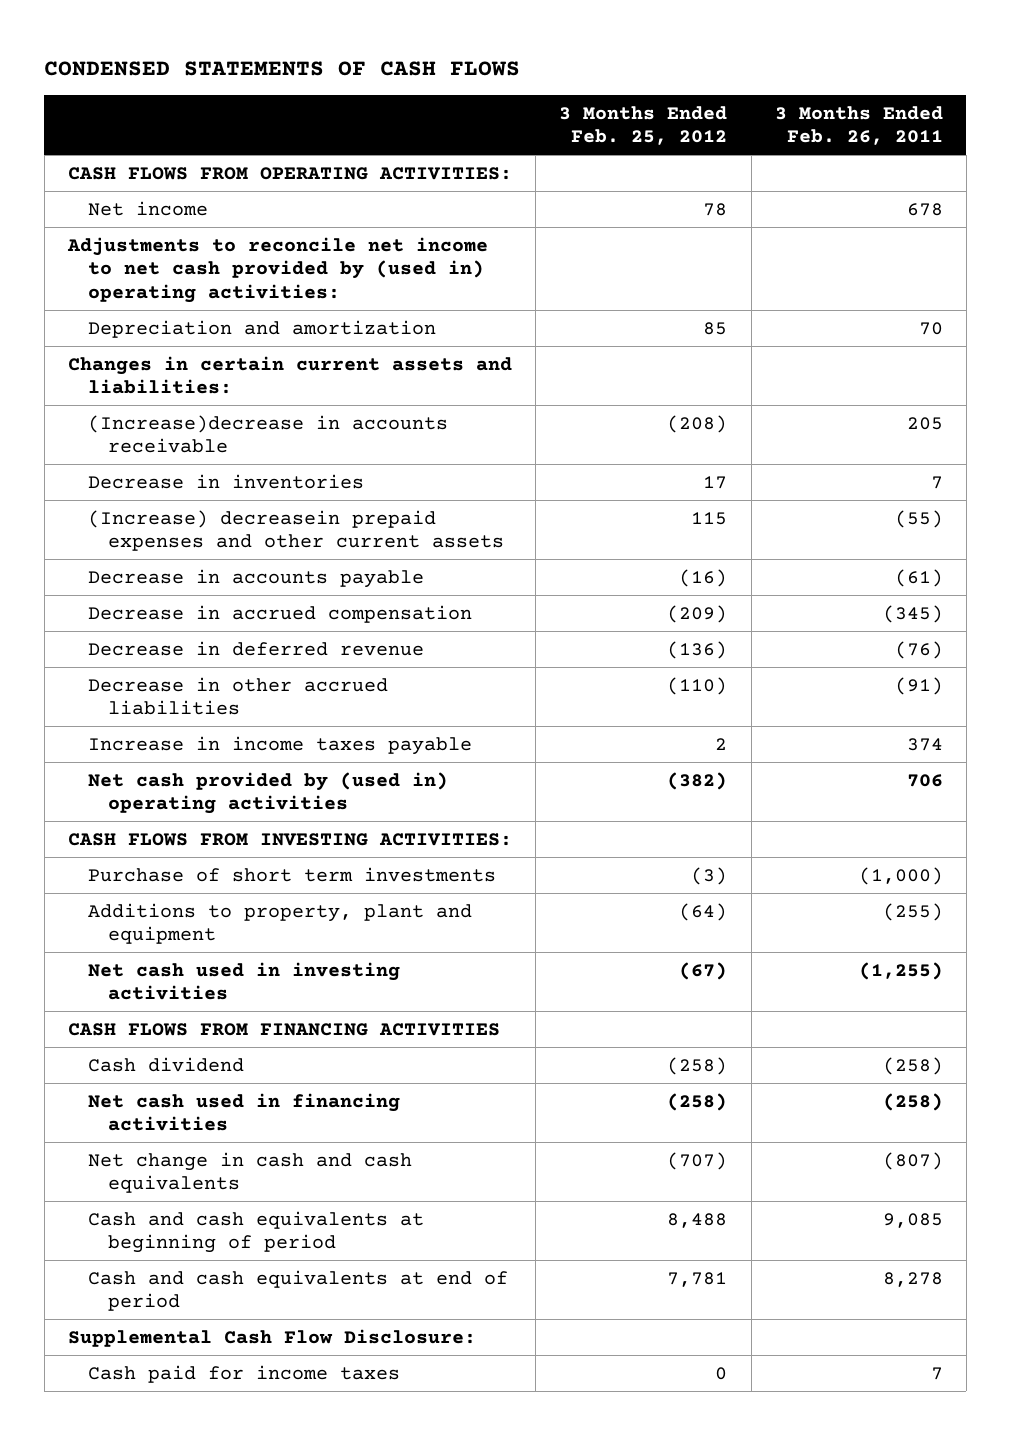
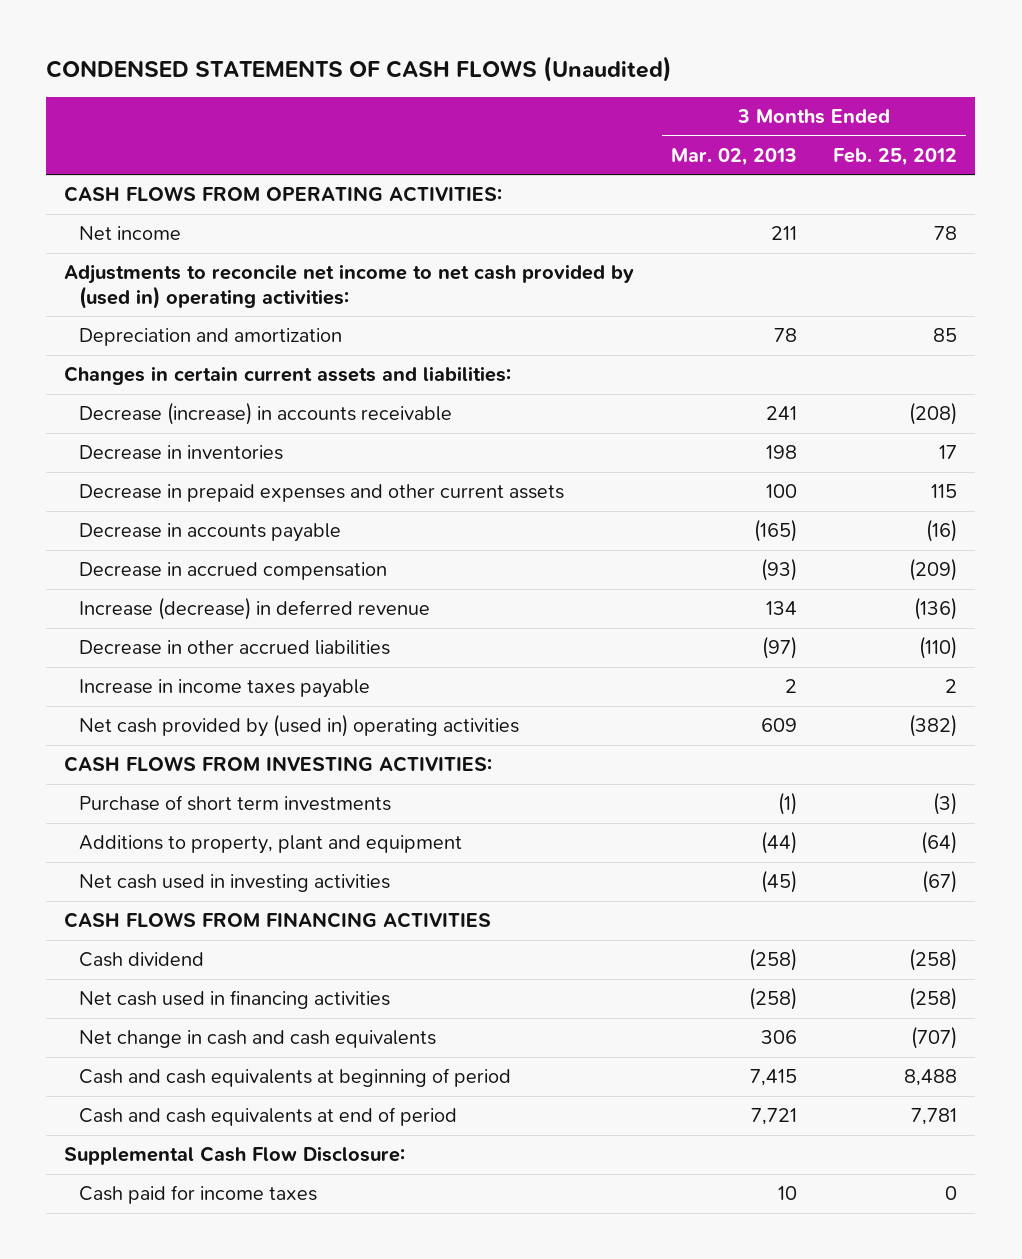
[44,60,521,76] CONDENSED STATEMENTS OF CASH FLOWS -> [46,56,673,83] CONDENSED STATEMENTS OF CASH FLOWS (Unaudited)
[774,105,943,146] 3 Months Ended Feb. 26, 2011 -> none
none -> [670,147,797,166] Mar. 02, 2013
[88,414,449,454] (Increase)decrease in accounts receivable -> [78,402,452,426] Decrease (increase) in accounts receivable
[88,509,505,552] (Increase) decreasein prepaid expenses and other current assets -> [78,484,564,503] Decrease in prepaid expenses and other current assets
[88,640,425,656] Decrease in deferred revenue -> [78,597,430,621] Increase (decrease) in deferred revenue

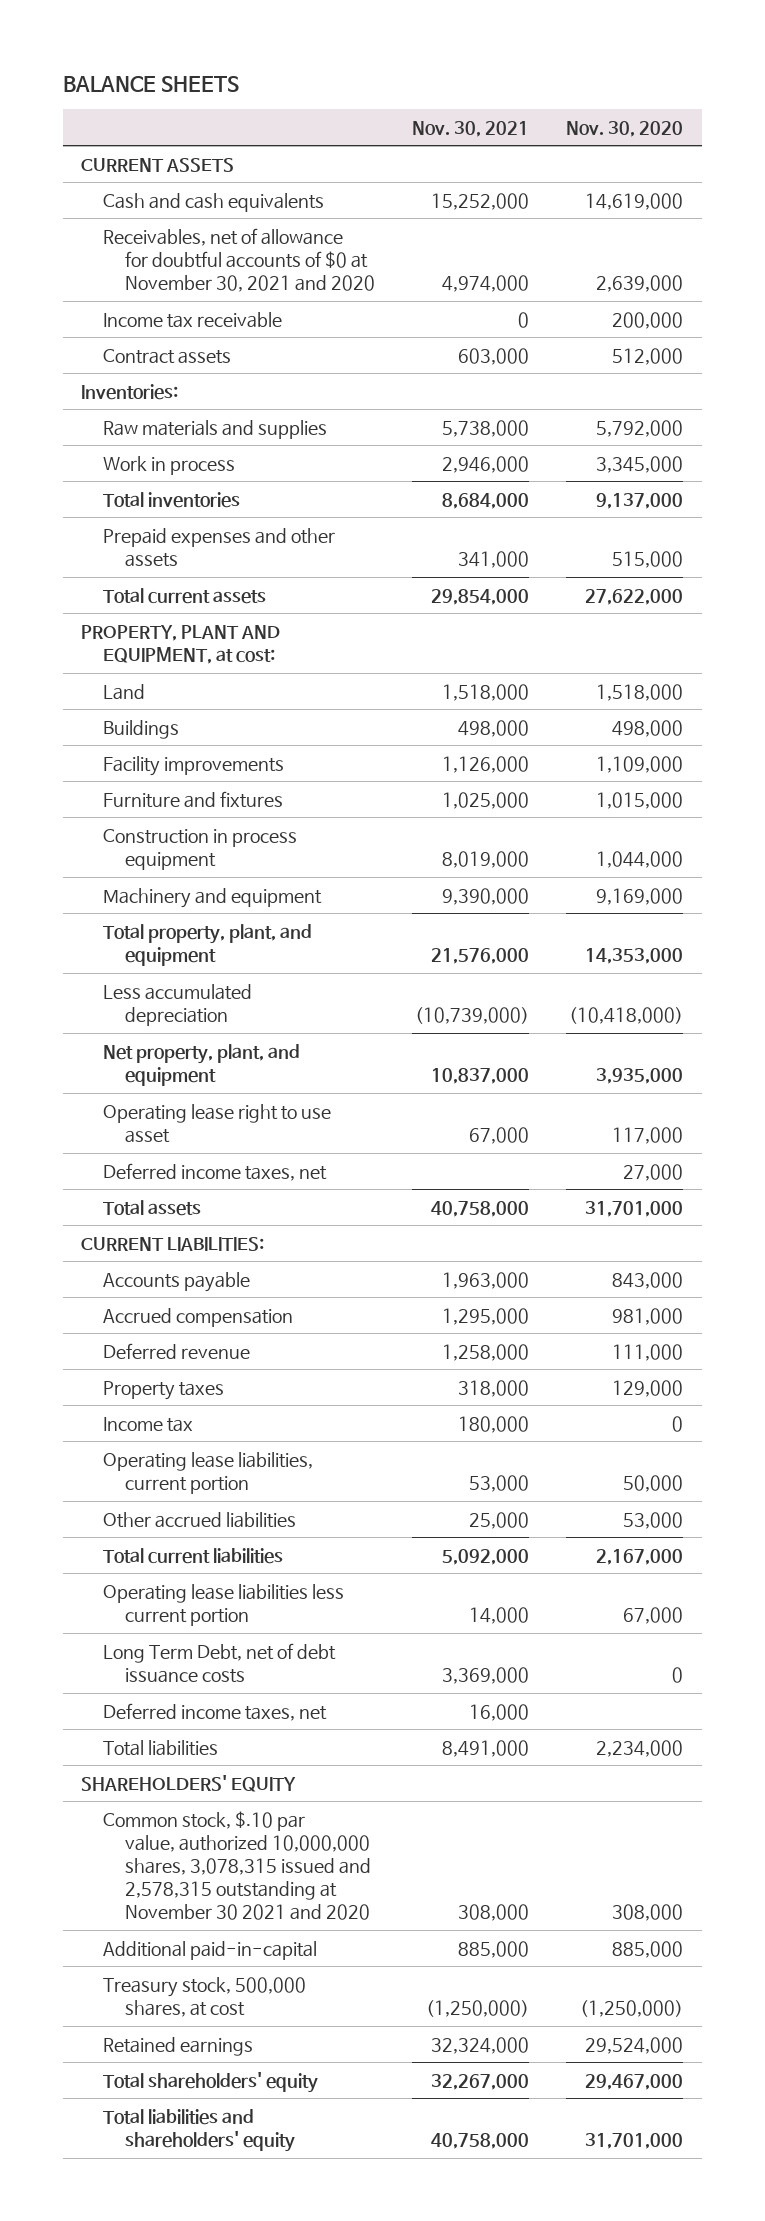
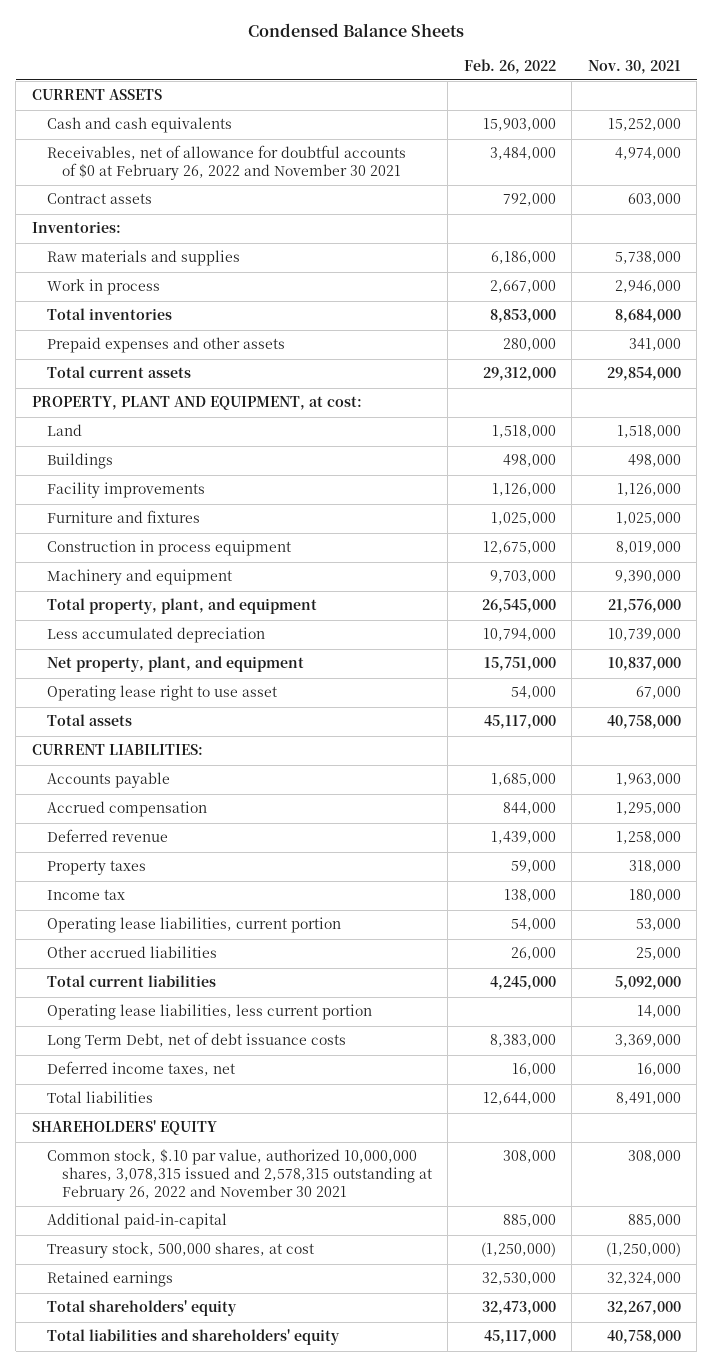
[62,75,239,92] BALANCE SHEETS -> [248,23,465,38] Condensed Balance Sheets
[566,120,684,137] Nov. 30, 2020 -> none
none -> [463,58,556,74] Feb. 26, 2022
[103,311,283,328] Income tax receivable -> none
[103,227,376,293] Receivables, net of allowance for doubtful accounts of $0 at November 30, 2021 and 2020 -> [46,145,406,181] Receivables, net of allowance for doubtful accounts of $0 at February 26, 2022 and November 30 2021
[415,1006,530,1024] (10,739,000) -> [607,628,681,642] 10,739,000
[103,1162,328,1181] Deferred income taxes, net -> none
[103,1583,345,1626] Operating lease liabilities less current portion -> [46,1004,372,1021] Operating lease liabilities, less current portion
[103,1810,372,1921] Common stock, $.10 par value, authorized 10,000,000 shares, 3,078,315 issued and 2,578,315 outstanding at November 30 2021 and 2020 -> [46,1149,432,1201] Common stock, $.10 par value, authorized 10,000,000 shares, 3,078,315 issued and 2,578,315 outstanding at February 26, 2022 and November 30 2021

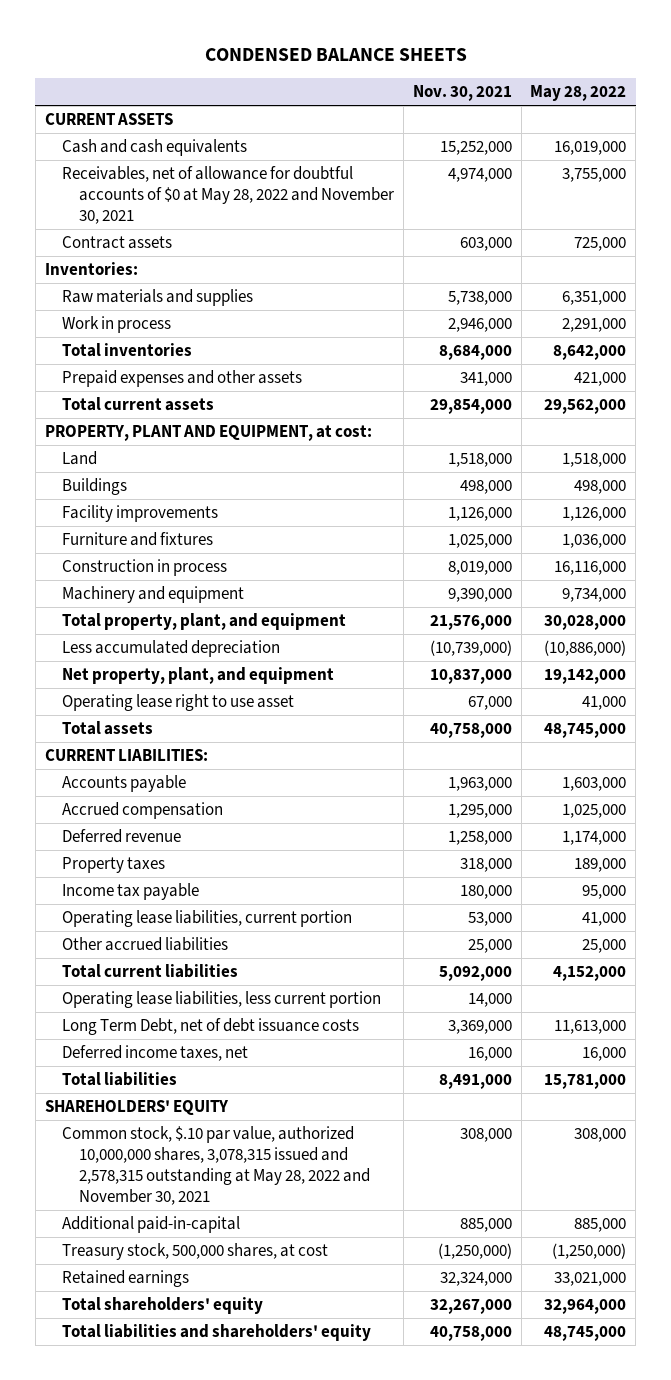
[248,23,465,38] Condensed Balance Sheets -> [204,48,467,62] CONDENSED BALANCE SHEETS
[463,58,556,74] Feb. 26, 2022 -> none
none -> [530,85,627,102] May 28, 2022
[46,145,406,181] Receivables, net of allowance for doubtful accounts of $0 at February 26, 2022 and November 30 2021 -> [61,166,395,224] Receivables, net of allowance for doubtful accounts of $0 at May 28, 2022 and November 30, 2021
[46,540,291,557] Construction in process equipment -> [61,559,227,577] Construction in process
[607,628,681,642] 10,739,000 -> [429,640,512,657] (10,739,000)
[46,889,125,901] Income tax -> [61,883,199,901] Income tax payable
[46,1149,432,1201] Common stock, $.10 par value, authorized 10,000,000 shares, 3,078,315 issued and 2,578,315 outstanding at February 26, 2022 and November 30 2021 -> [61,1126,371,1205] Common stock, $.10 par value, authorized 10,000,000 shares, 3,078,315 issued and 2,578,315 outstanding at May 28, 2022 and November 30, 2021

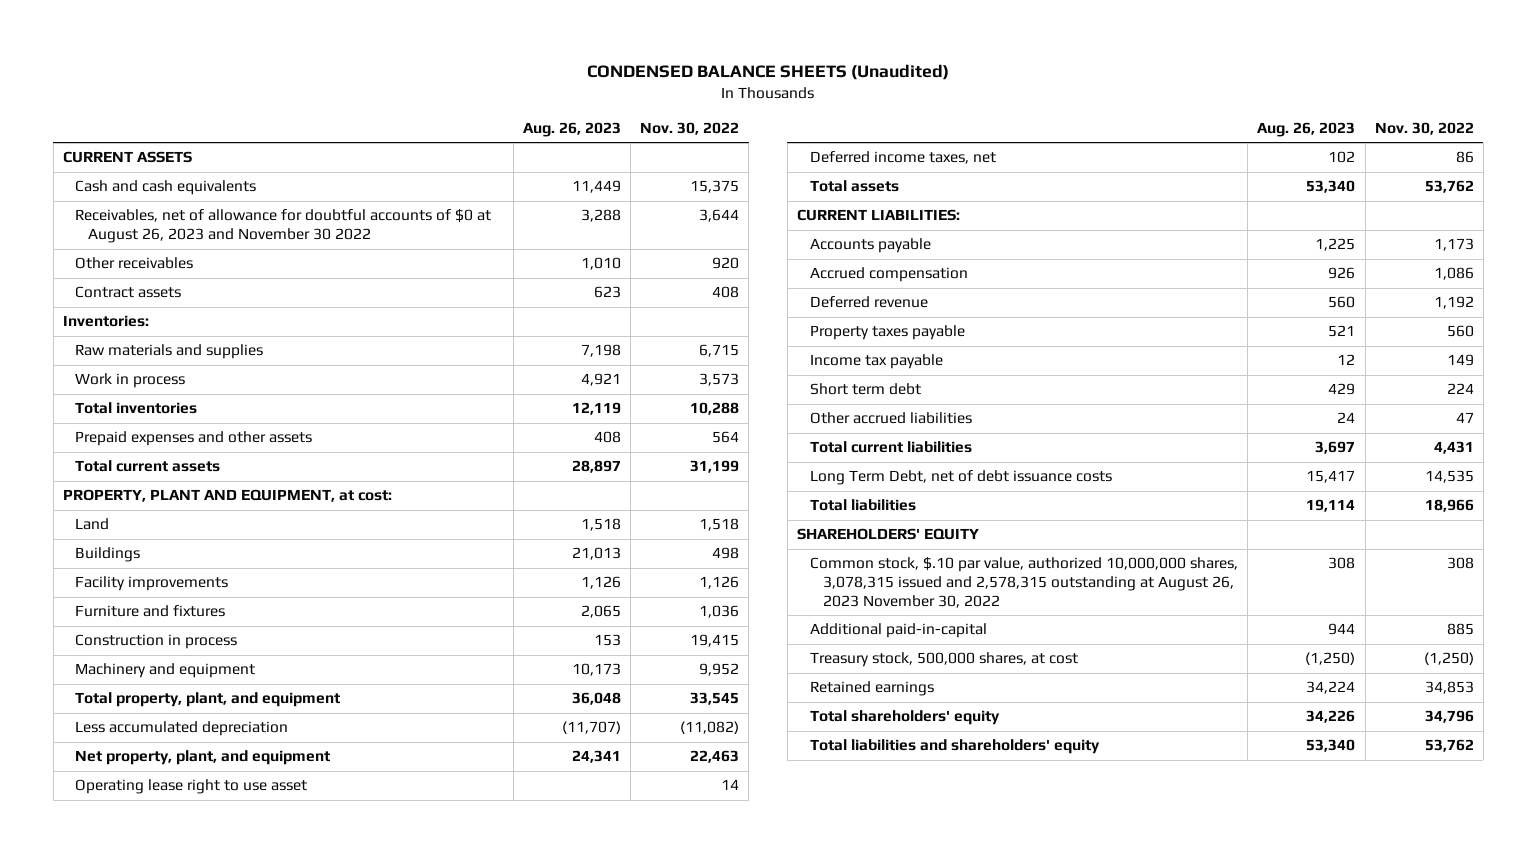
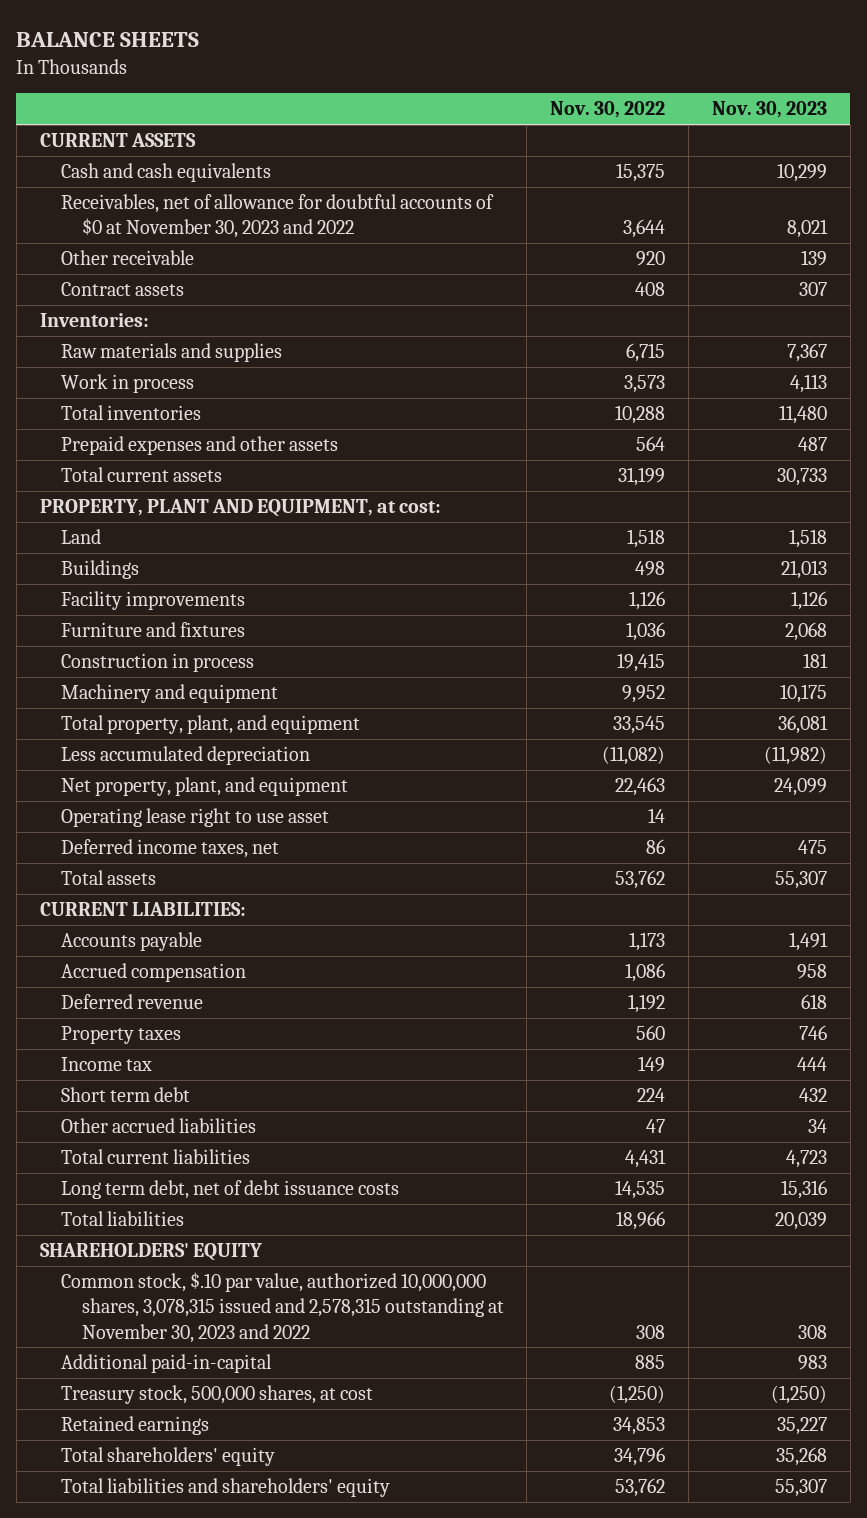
[587,63,950,80] CONDENSED BALANCE SHEETS (Unaudited) -> [16,31,200,47] BALANCE SHEETS
[522,121,621,137] Aug. 26, 2023 -> none
none -> [712,101,828,119] Nov. 30, 2023
[75,209,492,244] Receivables, net of allowance for doubtful accounts of $0 at August 26, 2023 and November 30 2022 -> [60,194,494,239] Receivables, net of allowance for doubtful accounts of $0 at November 30, 2023 and 2022
[75,257,194,270] Other receivables -> [60,250,194,266] Other receivable
[809,325,965,341] Property taxes payable -> [60,1026,181,1045] Property taxes
[809,354,943,370] Income tax payable -> [60,1057,152,1072] Income tax
[809,470,1112,486] Long Term Debt, net of debt issuance costs -> [60,1180,399,1200] Long term debt, net of debt issuance costs
[809,557,1238,608] Common stock, $.10 par value, authorized 10,000,000 shares, 3,078,315 issued and 2,578,315 outstanding at August 26, 2023 November 30, 2022 -> [60,1272,504,1343] Common stock, $.10 par value, authorized 10,000,000 shares, 3,078,315 issued and 2,578,315 outstanding at November 30, 2023 and 2022

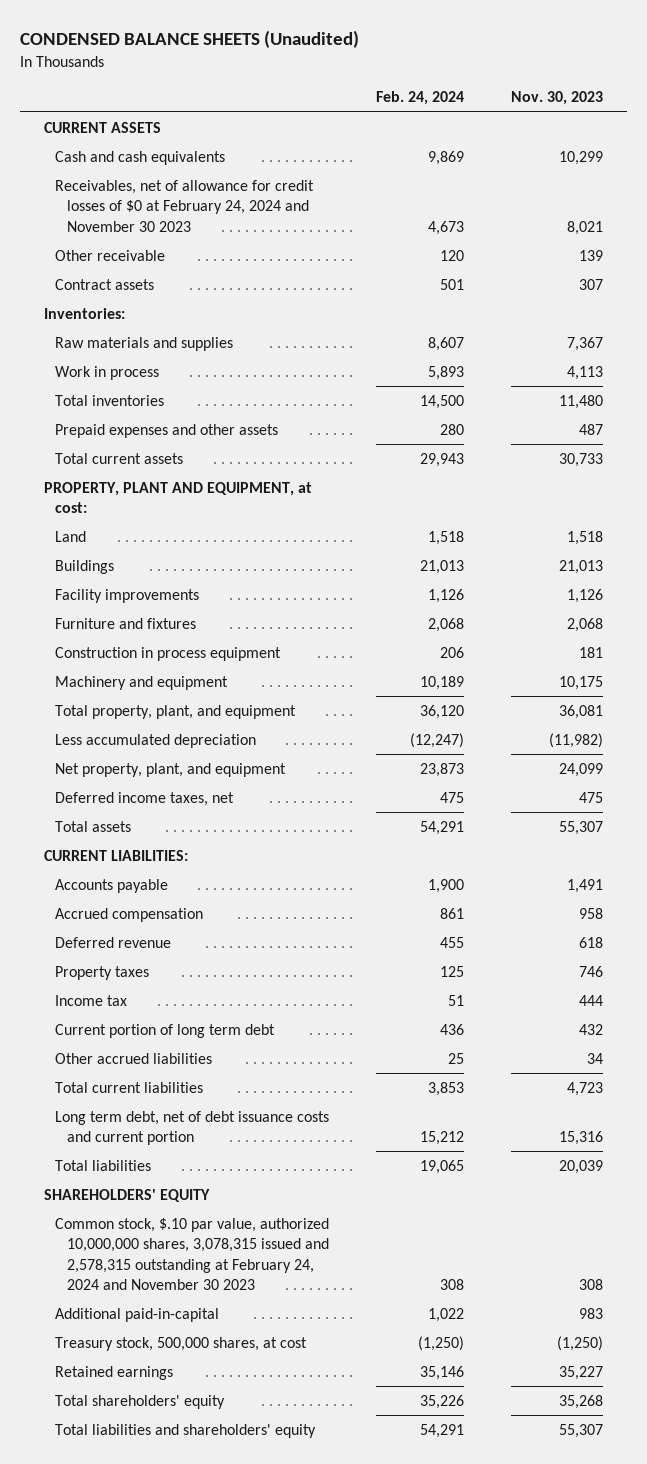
[16,31,200,47] BALANCE SHEETS -> [20,30,360,49] CONDENSED BALANCE SHEETS (Unaudited)
[550,101,666,119] Nov. 30, 2022 -> none
none -> [376,91,465,106] Feb. 24, 2024
[60,194,494,239] Receivables, net of allowance for doubtful accounts of $0 at November 30, 2023 and 2022 -> [55,179,315,232] Receivables, net of allowance for credit losses of $0 at February 24, 2024 and November 30 2023
[60,653,254,673] Construction in process -> [55,646,282,661] Construction in process equipment
[60,808,329,828] Operating lease right to use asset -> none
[60,1087,190,1103] Short term debt -> [55,1023,276,1038] Current portion of long term debt
[60,1180,399,1200] Long term debt, net of debt issuance costs -> [55,1110,330,1146] Long term debt, net of debt issuance costs and current portion
[60,1272,504,1343] Common stock, $.10 par value, authorized 10,000,000 shares, 3,078,315 issued and 2,578,315 outstanding at November 30, 2023 and 2022 -> [55,1217,330,1291] Common stock, $.10 par value, authorized 10,000,000 shares, 3,078,315 issued and 2,578,315 outstanding at February 24, 2024 and November 30 2023

